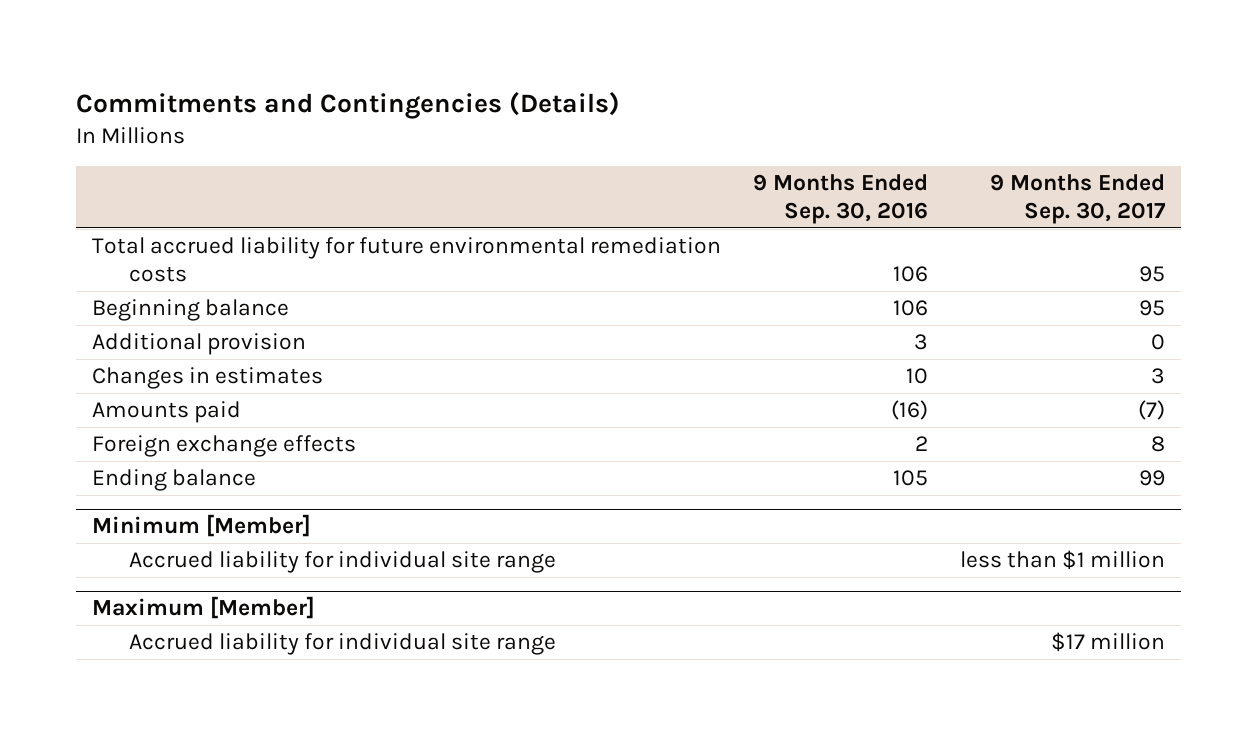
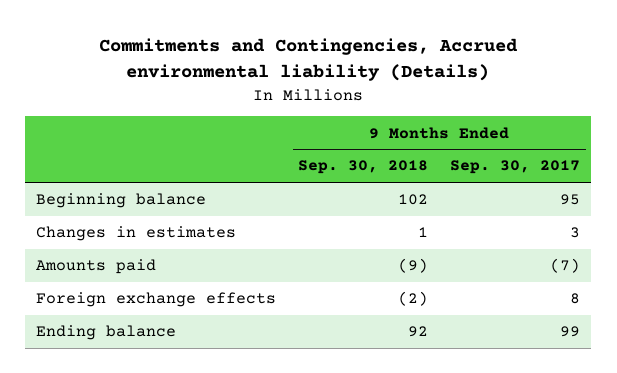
[75,91,620,119] Commitments and Contingencies (Details) -> [99,38,519,82] Commitments and Contingencies, Accrued environmental liability (Details)
[753,173,929,225] 9 Months Ended Sep. 30, 2016 -> none
none -> [298,160,429,175] Sep. 30, 2018
[92,237,722,283] Total accrued liability for future environmental remediation costs -> none
[92,333,307,356] Additional provision -> none
[92,514,312,538] Minimum [Member] -> none
[128,551,556,574] Accrued liability for individual site range -> none
[92,596,316,620] Maximum [Member] -> none
[128,633,556,656] Accrued liability for individual site range -> none

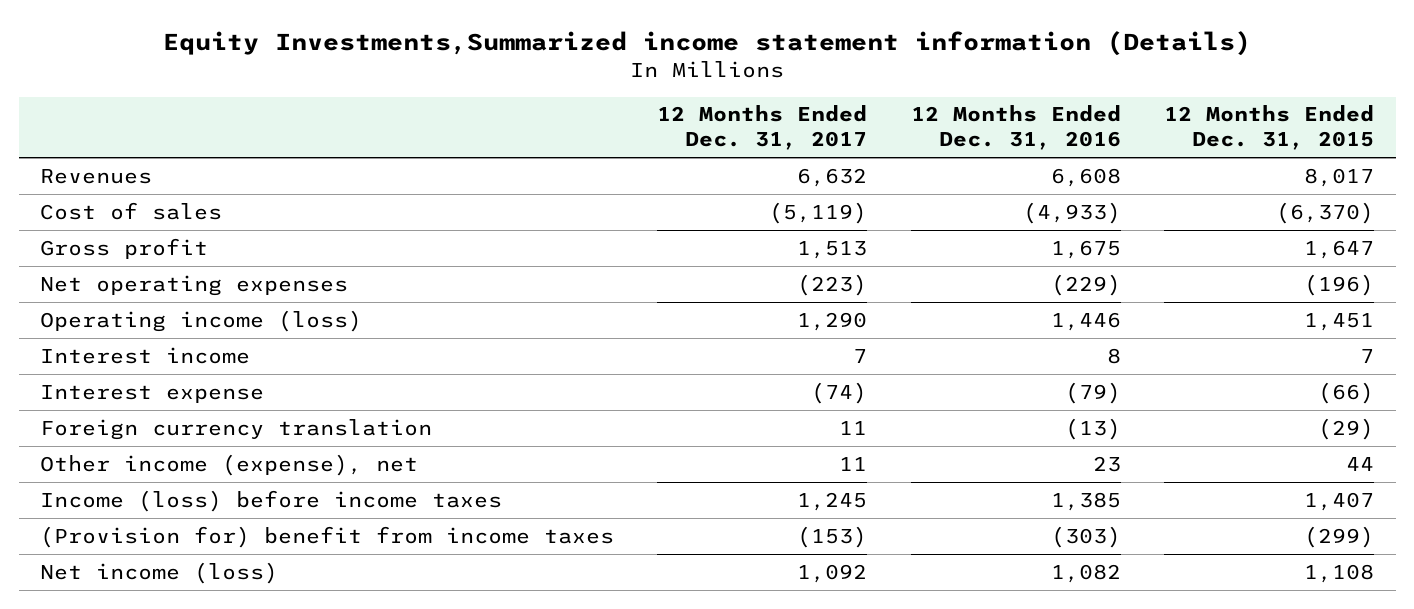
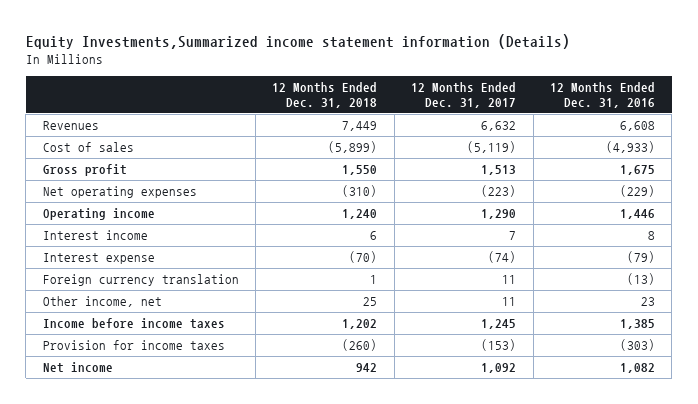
[1163,105,1374,151] 12 Months Ended Dec. 31, 2015 -> none
none -> [272,81,378,109] 12 Months Ended Dec. 31, 2018
[40,309,363,332] Operating income (loss) -> [42,208,155,221] Operating income
[40,453,419,476] Other income (expense), net -> [42,296,162,308] Other income, net
[40,489,503,512] Income (loss) before income taxes -> [42,318,225,330] Income before income taxes
[40,525,615,548] (Provision for) benefit from income taxes -> [42,340,225,351] Provision for income taxes
[40,561,279,584] Net income (loss) -> [42,362,113,374] Net income

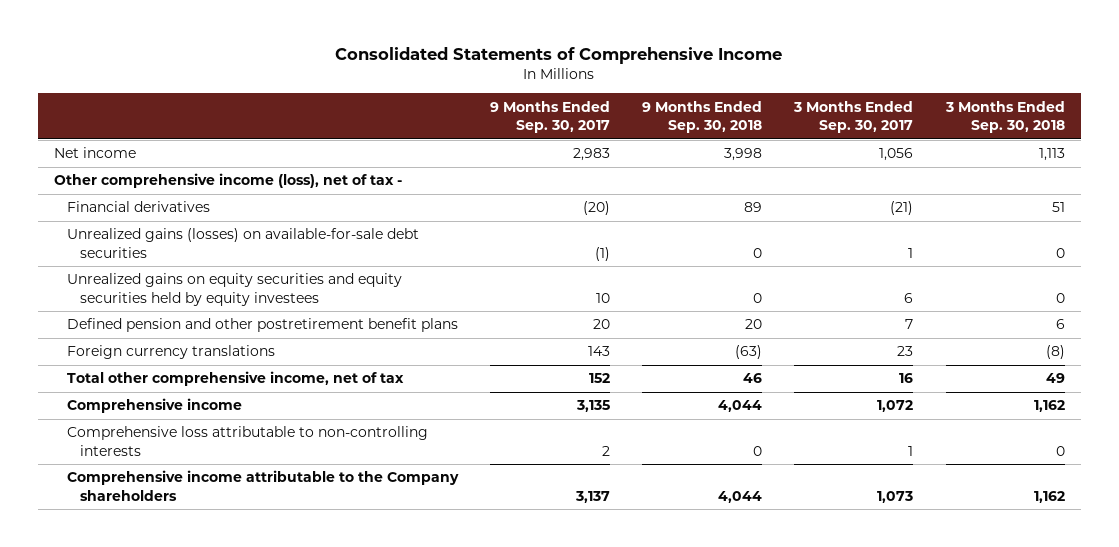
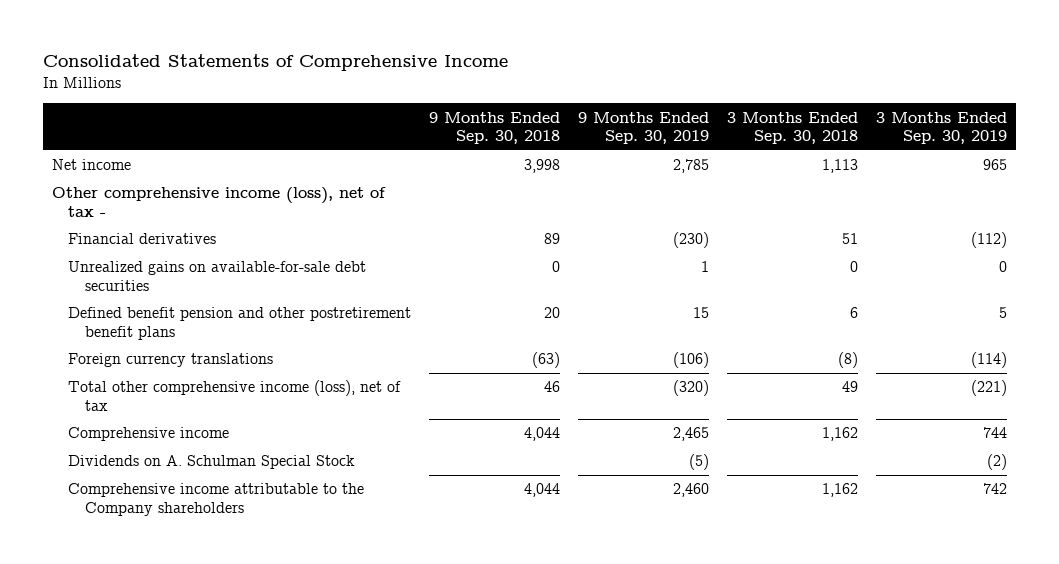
[490,100,611,134] 9 Months Ended Sep. 30, 2017 -> none
[793,100,914,134] 3 Months Ended Sep. 30, 2017 -> none
none -> [578,111,710,145] 9 Months Ended Sep. 30, 2019
none -> [875,111,1007,145] 3 Months Ended Sep. 30, 2019
[66,273,402,306] Unrealized gains on equity securities and equity securities held by equity investees -> none
[66,228,419,258] Unrealized gains (losses) on available-for-sale debt securities -> [68,261,367,291] Unrealized gains on available-for-sale debt securities
[66,318,458,333] Defined pension and other postretirement benefit plans -> [68,307,412,340] Defined benefit pension and other postretirement benefit plans
[66,371,404,387] Total other comprehensive income, net of tax -> [68,380,402,411] Total other comprehensive income (loss), net of tax
[66,426,428,456] Comprehensive loss attributable to non-controlling interests -> none
none -> [68,455,356,470] Dividends on A. Schulman Special Stock

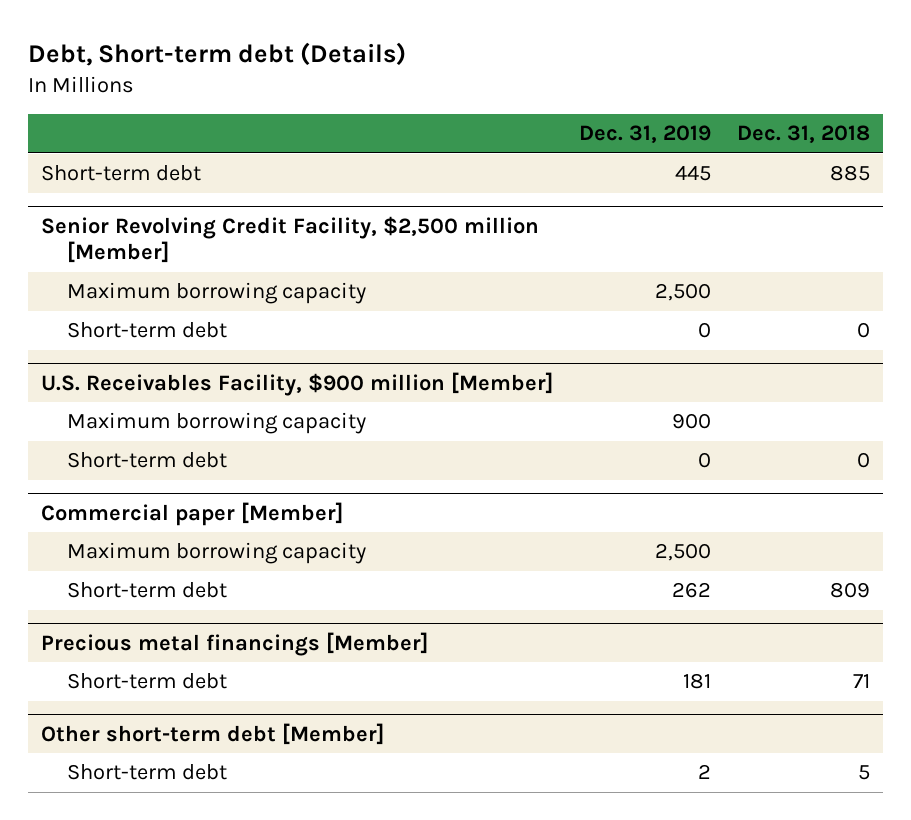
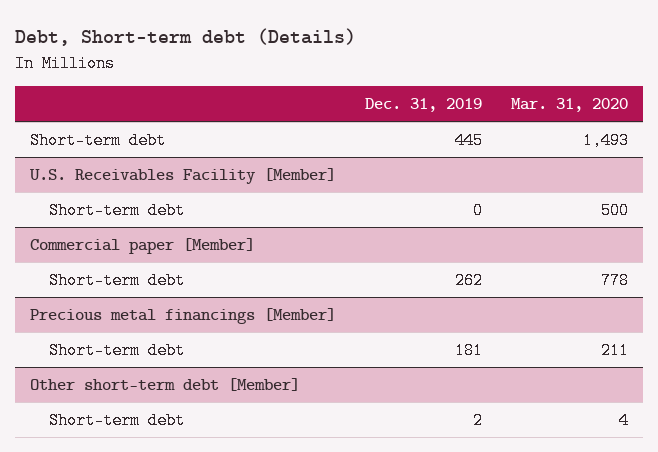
[737,125,871,144] Dec. 31, 2018 -> none
none -> [511,98,629,113] Mar. 31, 2020
[40,215,539,264] Senior Revolving Credit Facility, $2,500 million [Member] -> none
[66,282,366,305] Maximum borrowing capacity -> none
[66,322,227,339] Short-term debt -> none
[66,412,366,435] Maximum borrowing capacity -> none
[40,371,553,396] U.S. Receivables Facility, $900 million [Member] -> [28,168,336,185] U.S. Receivables Facility [Member]
[66,542,366,565] Maximum borrowing capacity -> none

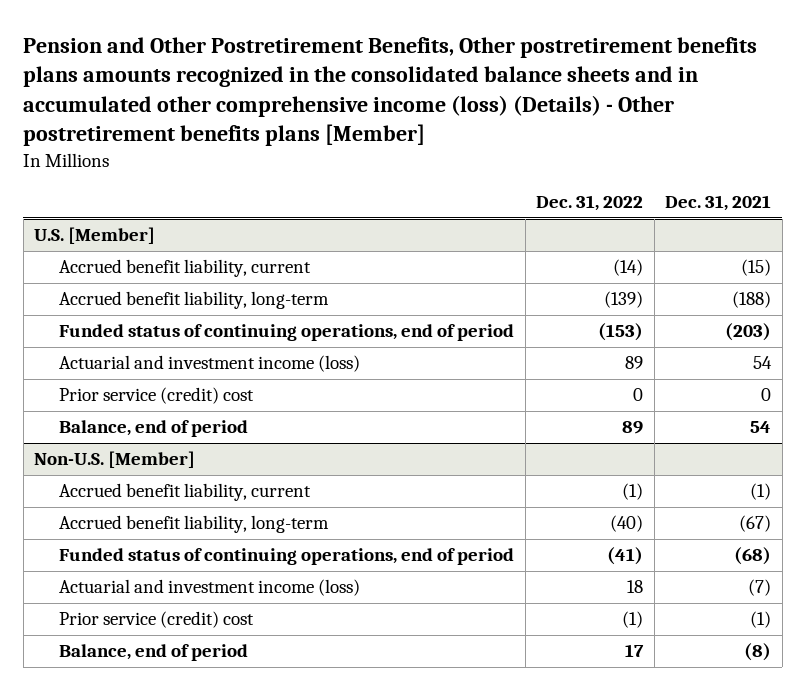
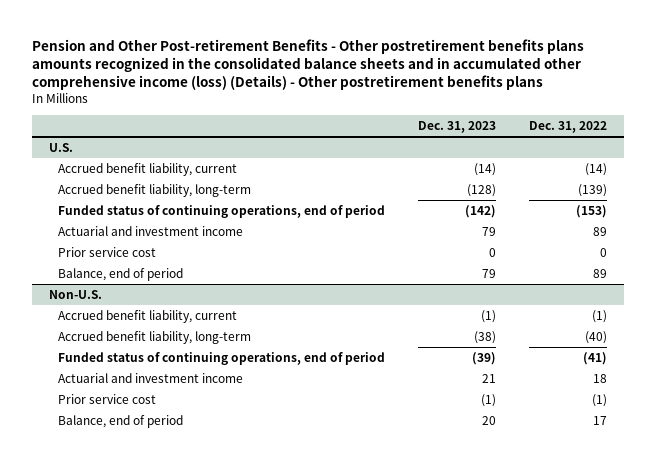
[23,36,758,147] Pension and Other Postretirement Benefits, Other postretirement benefits plans amounts recognized in the consolidated balance sheets and in accumulated other comprehensive income (loss) (Details) - Other postretirement benefits plans [Member] -> [32,38,585,91] Pension and Other Post-retirement Benefits - Other postretirement benefits plans amounts recognized in the consolidated balance sheets and in accumulated other comprehensive income (loss) (Details) - Other postretirement benefits plans
[665,195,772,212] Dec. 31, 2021 -> none
none -> [418,121,497,134] Dec. 31, 2023
[34,227,156,245] U.S. [Member] -> [48,142,73,152] U.S.
[58,355,360,373] Actuarial and investment income (loss) -> [58,225,244,236] Actuarial and investment income
[58,387,254,405] Prior service (credit) cost -> [58,246,157,257] Prior service cost
[34,451,196,469] Non-U.S. [Member] -> [48,289,102,299] Non-U.S.
[58,579,360,597] Actuarial and investment income (loss) -> [58,372,244,383] Actuarial and investment income
[58,611,254,629] Prior service (credit) cost -> [58,393,157,404] Prior service cost

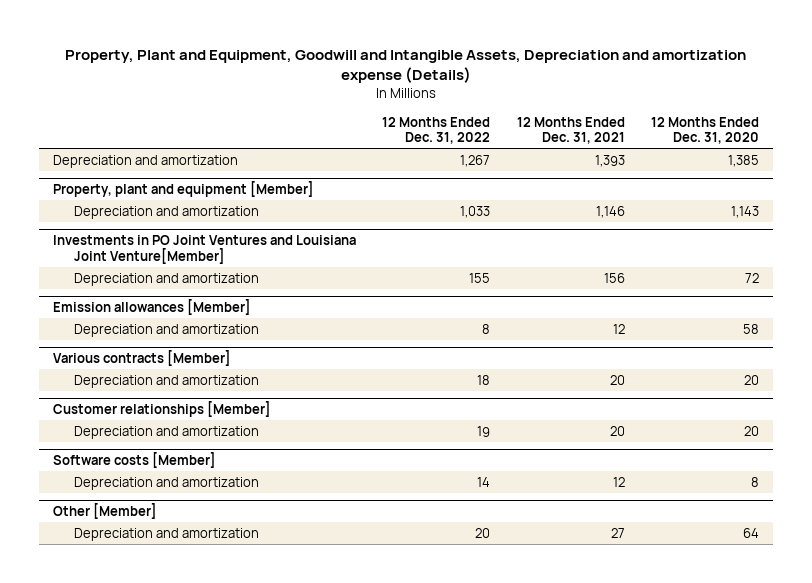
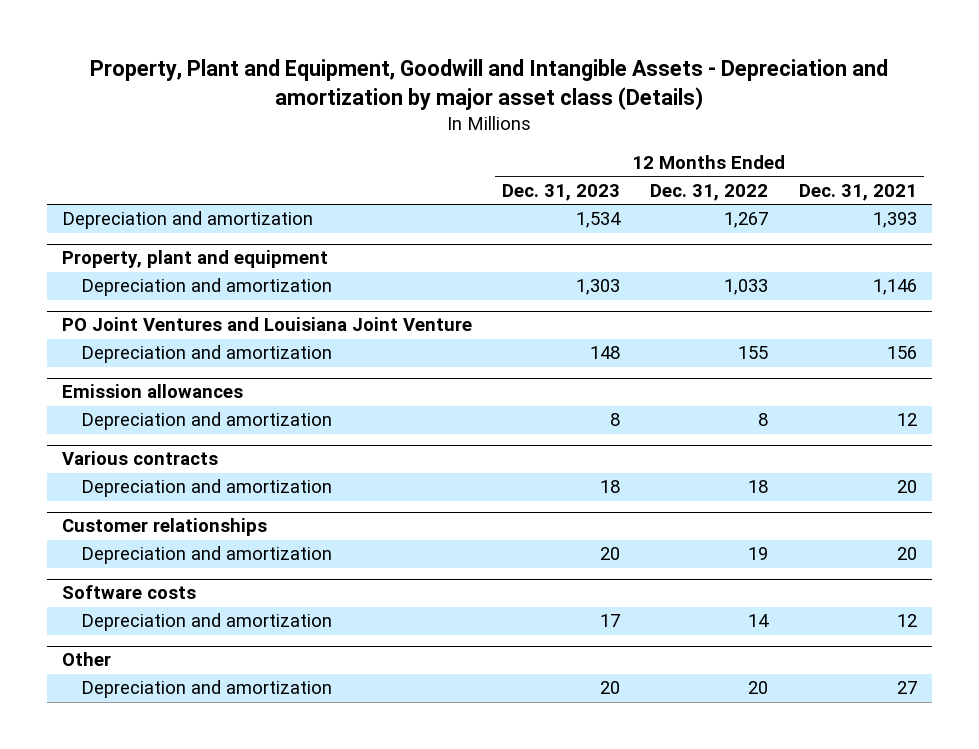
[64,49,746,84] Property, Plant and Equipment, Goodwill and Intangible Assets, Depreciation and amortization expense (Details) -> [90,58,889,110] Property, Plant and Equipment, Goodwill and Intangible Assets - Depreciation and amortization by major asset class (Details)
[651,117,760,145] 12 Months Ended Dec. 31, 2020 -> none
none -> [502,183,621,201] Dec. 31, 2023
[52,181,314,198] Property, plant and equipment [Member] -> [62,250,329,269] Property, plant and equipment
[52,235,356,264] Investments in PO Joint Ventures and Louisiana Joint Venture[Member] -> [62,317,473,332] PO Joint Ventures and Louisiana Joint Venture
[52,299,251,316] Emission allowances [Member] -> [62,384,244,399] Emission allowances
[52,350,231,367] Various contracts [Member] -> [62,451,219,466] Various contracts
[52,401,271,418] Customer relationships [Member] -> [62,518,268,537] Customer relationships
[52,452,216,469] Software costs [Member] -> [62,585,197,600] Software costs
[52,503,157,520] Other [Member] -> [62,652,112,667] Other

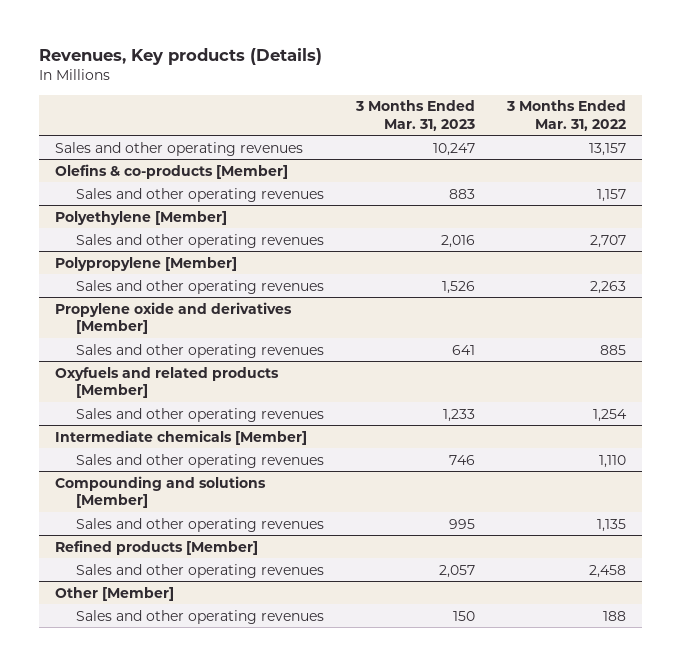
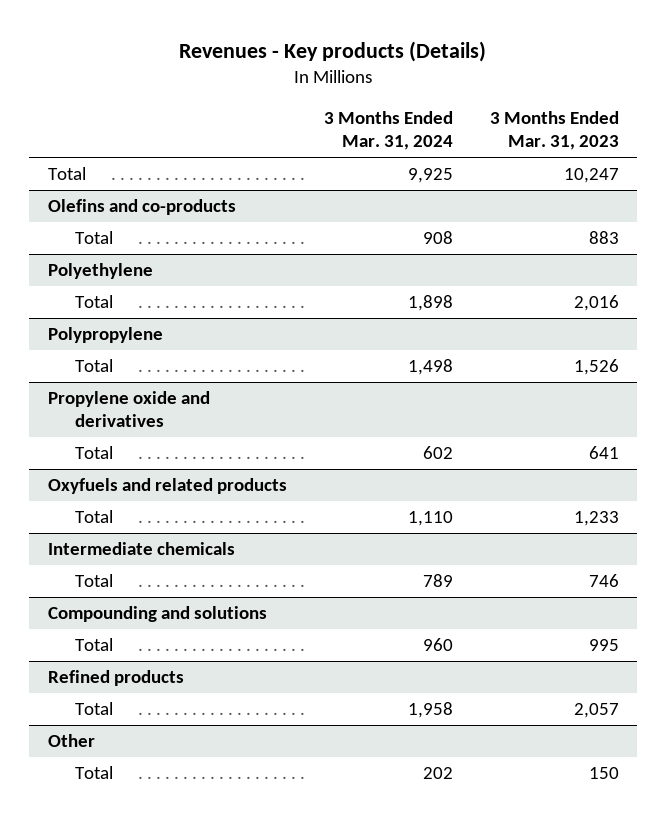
[39,48,323,66] Revenues, Key products (Details) -> [179,41,487,63] Revenues - Key products (Details)
[506,100,627,131] 3 Months Ended Mar. 31, 2022 -> none
none -> [323,111,453,151] 3 Months Ended Mar. 31, 2024
[55,141,304,156] Sales and other operating revenues -> [47,167,86,181] Total
[55,163,289,179] Olefins & co-products [Member] -> [47,199,236,216] Olefins and co-products
[75,187,324,202] Sales and other operating revenues -> [74,231,113,245] Total
[55,210,228,225] Polyethylene [Member] -> [47,263,153,280] Polyethylene
[75,233,324,248] Sales and other operating revenues -> [74,295,113,309] Total
[55,256,238,271] Polypropylene [Member] -> [47,327,163,344] Polypropylene
[75,279,324,294] Sales and other operating revenues -> [74,359,113,373] Total
[55,301,293,335] Propylene oxide and derivatives [Member] -> [47,391,210,428] Propylene oxide and derivatives
[75,343,324,358] Sales and other operating revenues -> [74,446,113,460] Total
[55,366,280,399] Oxyfuels and related products [Member] -> [47,478,287,495] Oxyfuels and related products
[75,407,324,422] Sales and other operating revenues -> [74,510,113,524] Total
[55,429,308,445] Intermediate chemicals [Member] -> [47,542,235,556] Intermediate chemicals
[75,453,324,468] Sales and other operating revenues -> [74,574,113,588] Total
[55,475,267,509] Compounding and solutions [Member] -> [47,606,267,623] Compounding and solutions
[75,517,324,532] Sales and other operating revenues -> [74,638,113,652] Total
[55,539,259,555] Refined products [Member] -> [47,670,184,687] Refined products
[75,563,324,578] Sales and other operating revenues -> [74,702,113,716] Total
[55,586,175,601] Other [Member] -> [47,734,95,748] Other
[75,609,324,624] Sales and other operating revenues -> [74,766,113,780] Total

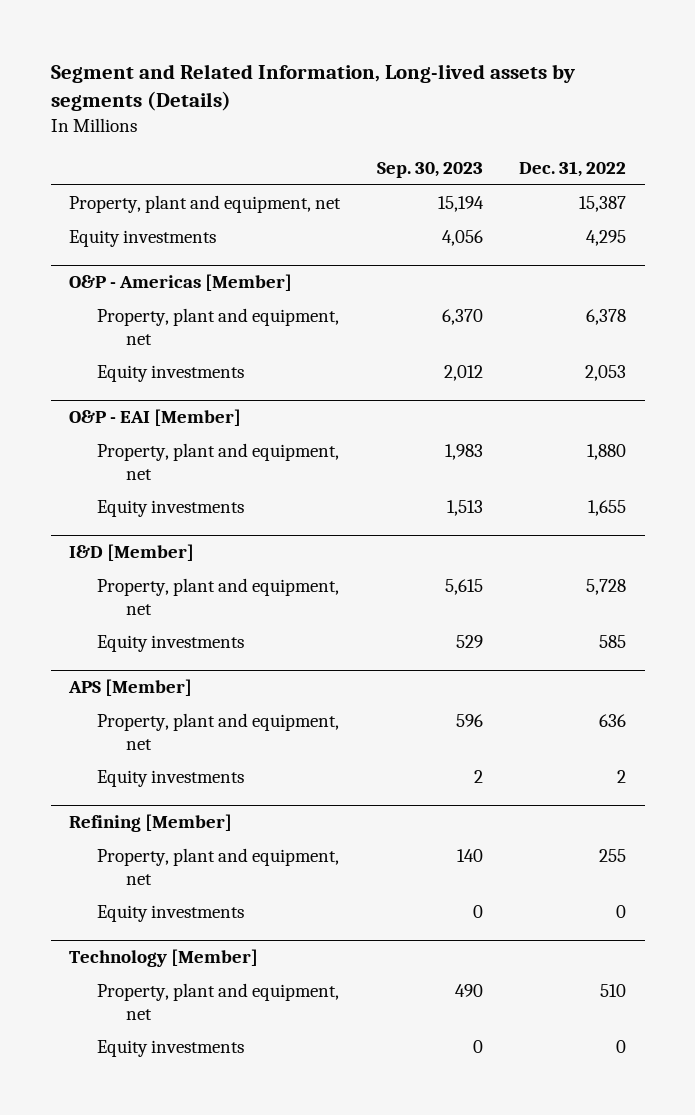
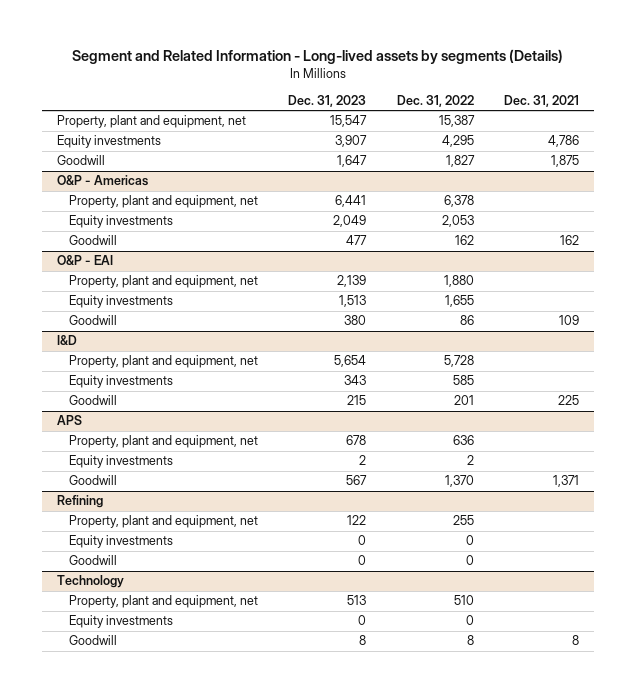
[50,64,575,112] Segment and Related Information, Long-lived assets by segments (Details) -> [72,49,564,65] Segment and Related Information - Long-lived assets by segments (Details)
[376,161,483,178] Sep. 30, 2023 -> none
none -> [288,94,367,107] Dec. 31, 2023
none -> [504,94,580,107] Dec. 31, 2021
none -> [57,155,106,166] Goodwill
[68,274,292,292] O&P - Americas [Member] -> [57,175,149,187] O&P - Americas
none -> [68,235,117,246] Goodwill
[68,409,241,427] O&P - EAI [Member] -> [57,255,114,266] O&P - EAI
none -> [68,315,117,326] Goodwill
[68,544,194,562] I&D [Member] -> [57,335,78,346] I&D
none -> [68,395,117,406] Goodwill
[67,679,192,697] APS [Member] -> [57,415,83,426] APS
none -> [68,475,117,486] Goodwill
[68,814,232,833] Refining [Member] -> [57,495,104,509] Refining
none -> [68,555,117,566] Goodwill
[68,949,258,968] Technology [Member] -> [57,575,125,589] Technology
none -> [68,635,117,646] Goodwill

